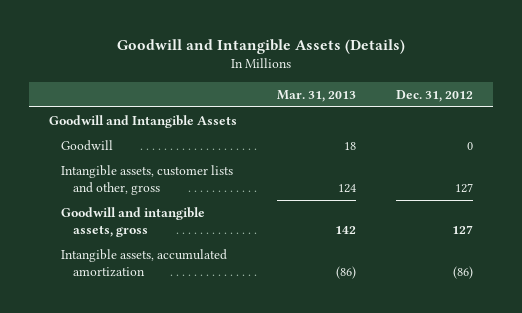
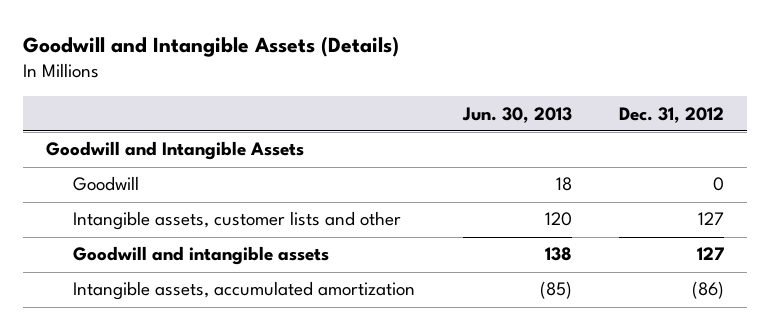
[277,89,357,102] Mar. 31, 2013 -> none
none -> [461,106,572,123] Jun. 30, 2013
[61,164,234,196] Intangible assets, customer lists and other, gross -> [73,211,402,231] Intangible assets, customer lists and other
[61,206,206,238] Goodwill and intangible assets, gross -> [73,246,330,266] Goodwill and intangible assets

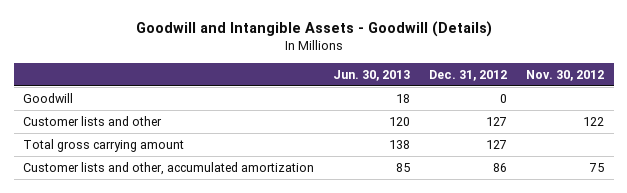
[22,35,399,57] Goodwill and Intangible Assets (Details) -> [135,21,492,38] Goodwill and Intangible Assets - Goodwill (Details)
none -> [526,69,605,81] Nov. 30, 2012
[46,141,305,161] Goodwill and Intangible Assets -> none
[73,211,402,231] Intangible assets, customer lists and other -> [23,115,163,126] Customer lists and other
[73,246,330,266] Goodwill and intangible assets -> [23,138,185,152] Total gross carrying amount
[73,281,416,301] Intangible assets, accumulated amortization -> [23,161,315,175] Customer lists and other, accumulated amortization
[539,281,572,300] (85) -> [396,162,411,172] 85
[691,281,724,300] (86) -> [493,162,508,172] 86

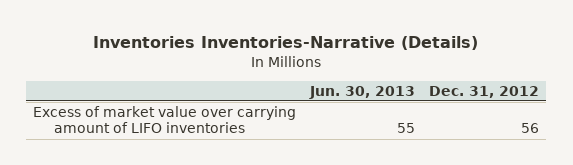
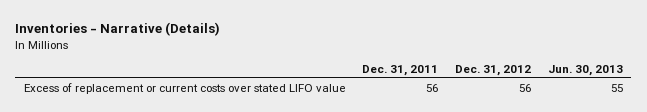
[93,35,479,50] Inventories Inventories-Narrative (Details) -> [15,22,221,37] Inventories - Narrative (Details)
none -> [362,65,439,77] Dec. 31, 2011
[33,106,297,134] Excess of market value over carrying amount of LIFO inventories -> [23,82,346,94] Excess of replacement or current costs over stated LIFO value

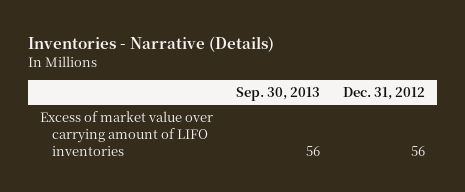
[362,65,439,77] Dec. 31, 2011 -> none
[547,65,623,77] Jun. 30, 2013 -> none
none -> [236,87,321,102] Sep. 30, 2013
[23,82,346,94] Excess of replacement or current costs over stated LIFO value -> [39,111,213,157] Excess of market value over carrying amount of LIFO inventories

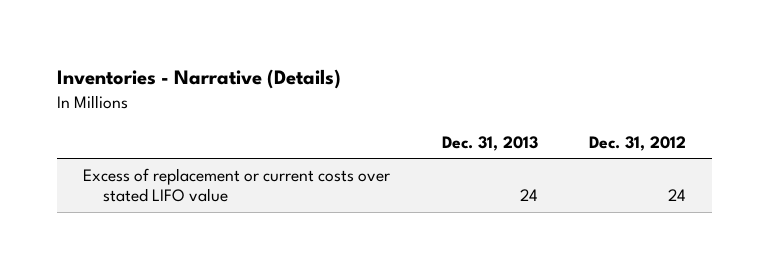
[236,87,321,102] Sep. 30, 2013 -> none
none -> [441,135,538,151] Dec. 31, 2013
[39,111,213,157] Excess of market value over carrying amount of LIFO inventories -> [82,167,390,203] Excess of replacement or current costs over stated LIFO value
[411,146,426,157] 56 -> [668,189,687,202] 24

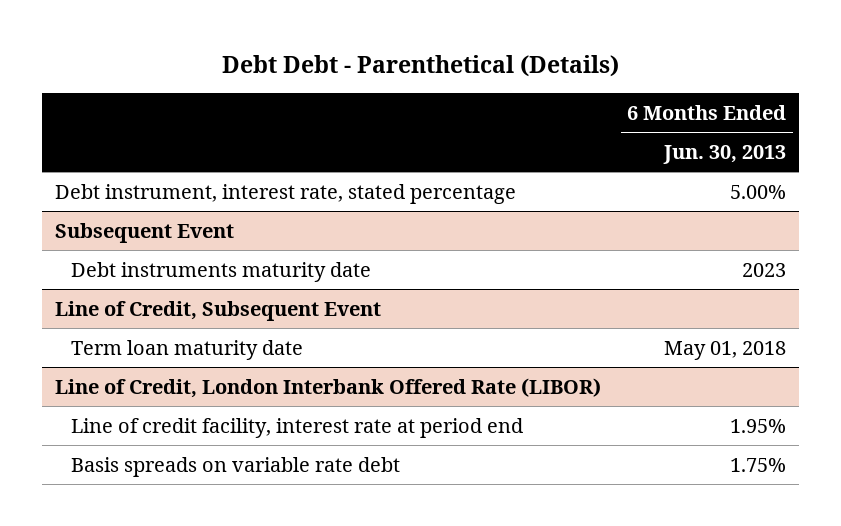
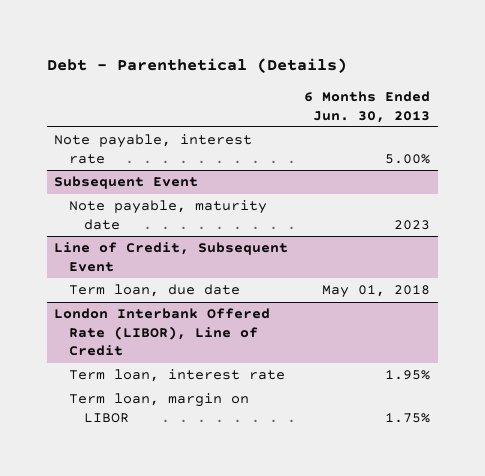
[221,54,619,77] Debt Debt - Parenthetical (Details) -> [46,57,347,73] Debt - Parenthetical (Details)
[54,183,516,204] Debt instrument, interest rate, stated percentage -> [54,134,253,164] Note payable, interest rate
[71,261,372,282] Debt instruments maturity date -> [69,200,268,230] Note payable, maturity date
[71,339,304,360] Term loan maturity date -> [69,284,241,298] Term loan, due date
[54,377,601,398] Line of Credit, London Interbank Offered Rate (LIBOR) -> [54,308,271,357] London Interbank Offered Rate (LIBOR), Line of Credit
[71,417,524,438] Line of credit facility, interest rate at period end -> [69,369,286,383] Term loan, interest rate
[71,456,401,477] Basis spreads on variable rate debt -> [69,393,250,423] Term loan, margin on LIBOR

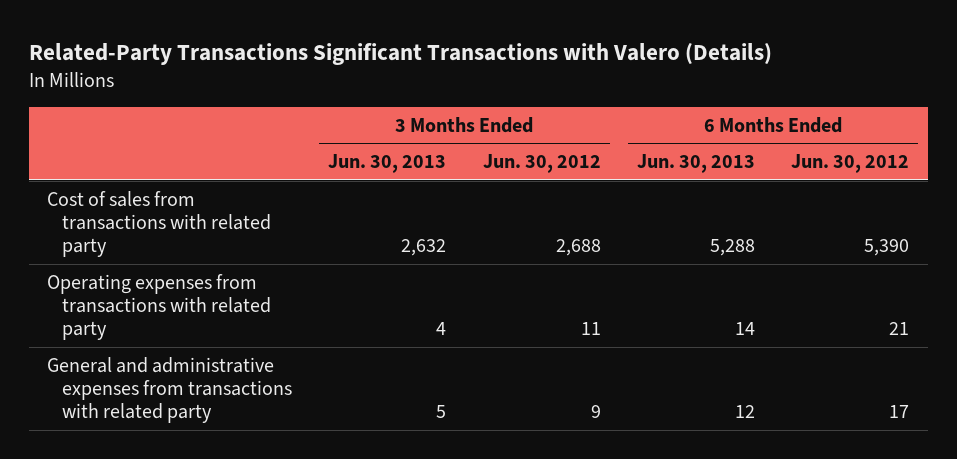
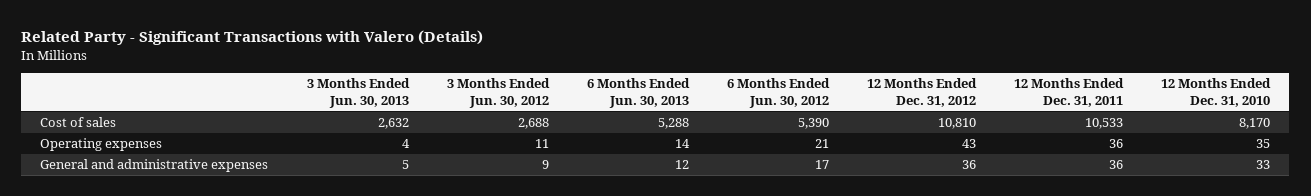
[28,42,772,65] Related-Party Transactions Significant Transactions with Valero (Details) -> [21,29,484,45] Related Party - Significant Transactions with Valero (Details)
none -> [867,78,978,108] 12 Months Ended Dec. 31, 2012
none -> [1014,78,1125,108] 12 Months Ended Dec. 31, 2011
none -> [1161,78,1272,108] 12 Months Ended Dec. 31, 2010
[47,190,271,258] Cost of sales from transactions with related party -> [40,117,117,128] Cost of sales
[47,273,271,341] Operating expenses from transactions with related party -> [40,138,163,152] Operating expenses
[47,356,292,424] General and administrative expenses from transactions with related party -> [40,159,269,173] General and administrative expenses

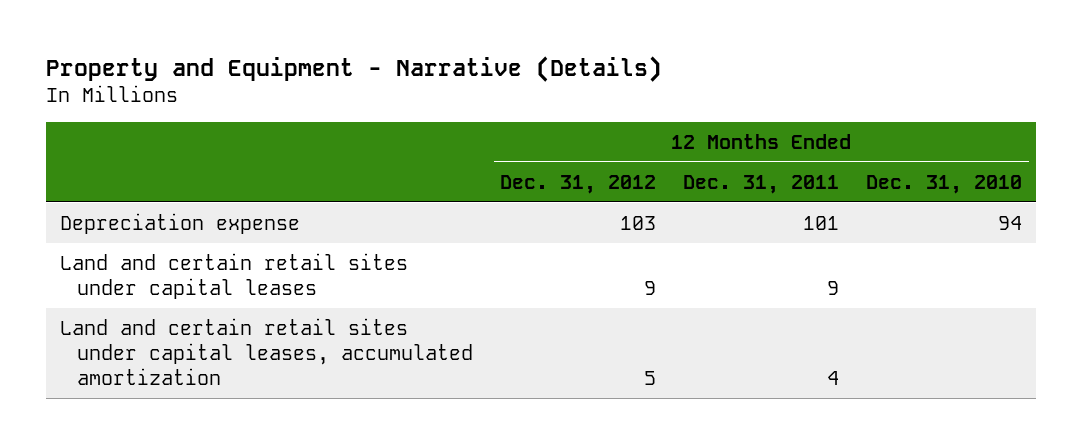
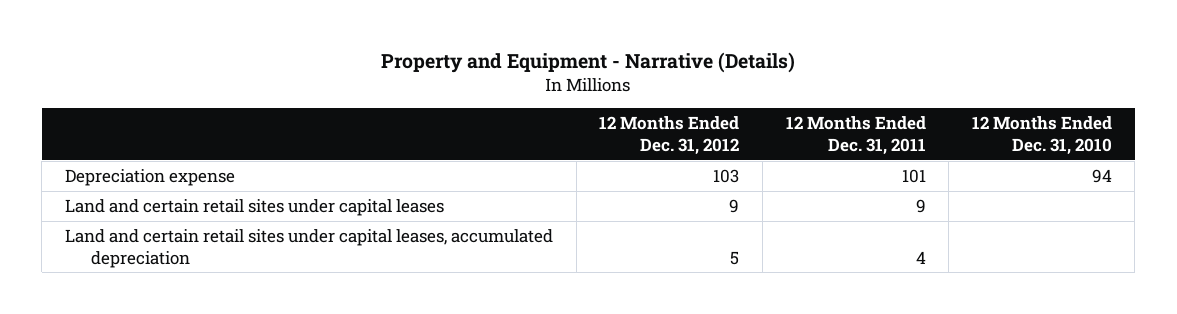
[59,317,474,385] Land and certain retail sites under capital leases, accumulated amortization -> [64,229,553,268] Land and certain retail sites under capital leases, accumulated depreciation

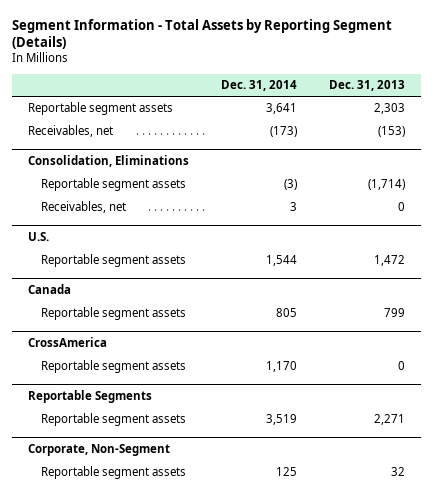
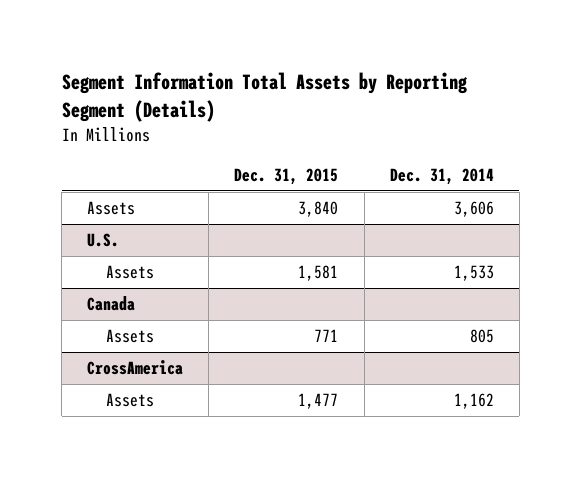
[12,18,393,50] Segment Information - Total Assets by Reporting Segment (Details) -> [61,72,468,122] Segment Information Total Assets by Reporting Segment (Details)
[329,80,406,92] Dec. 31, 2013 -> none
none -> [234,167,339,185] Dec. 31, 2015
[28,125,114,138] Receivables, net -> none
[28,155,190,168] Consolidation, Eliminations -> none
[40,178,186,192] Reportable segment assets -> none
[40,201,126,214] Receivables, net -> none
[28,102,174,116] Reportable segment assets -> [87,201,136,216] Assets
[266,103,298,115] 3,641 -> [453,201,494,218] 3,606
[40,254,186,268] Reportable segment assets -> [106,265,155,280] Assets
[266,255,298,267] 1,544 -> [453,265,494,282] 1,533
[40,307,186,321] Reportable segment assets -> [106,329,155,344] Assets
[28,390,153,404] Reportable Segments -> none
[40,413,186,427] Reportable segment assets -> none
[28,444,171,457] Corporate, Non-Segment -> none
[40,466,186,480] Reportable segment assets -> none
[40,360,186,374] Reportable segment assets -> [106,393,155,408] Assets
[266,361,298,373] 1,170 -> [453,393,494,410] 1,162

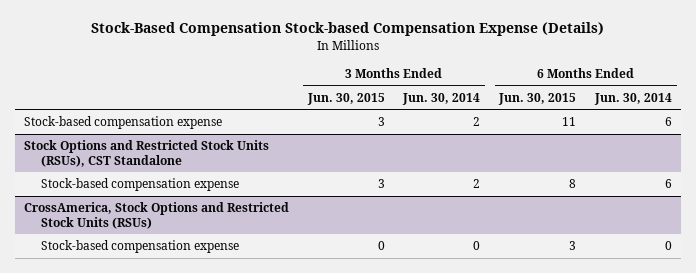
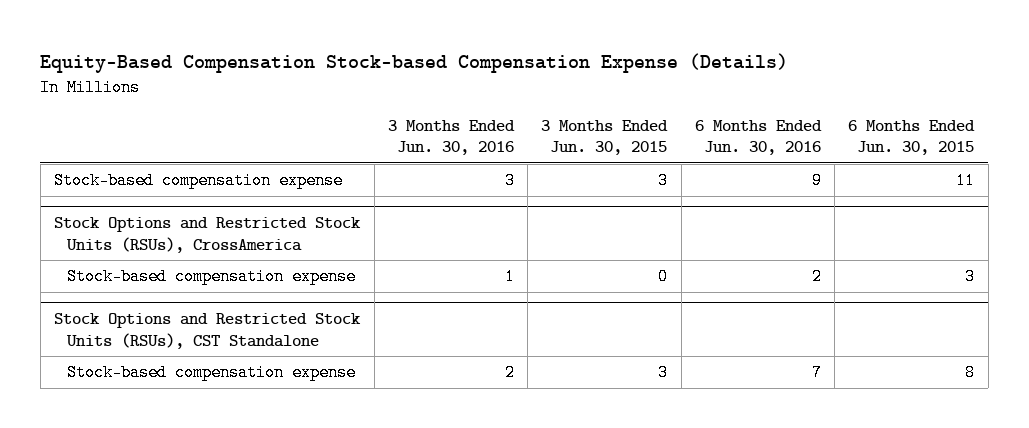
[90,22,604,37] Stock-Based Compensation Stock-based Compensation Expense (Details) -> [40,52,789,73] Equity-Based Compensation Stock-based Compensation Expense (Details)
[402,92,481,105] Jun. 30, 2014 -> none
[593,92,672,105] Jun. 30, 2014 -> none
none -> [387,119,515,156] 3 Months Ended Jun. 30, 2016
none -> [694,119,822,156] 6 Months Ended Jun. 30, 2016
none -> [54,217,362,253] Stock Options and Restricted Stock Units (RSUs), CrossAmerica
none -> [67,268,357,286] Stock-based compensation expense
[23,202,289,229] CrossAmerica, Stock Options and Restricted Stock Units (RSUs) -> none
[40,240,239,254] Stock-based compensation expense -> none

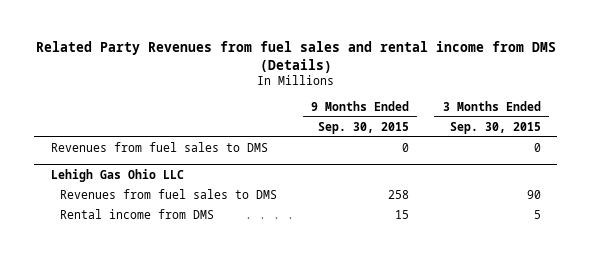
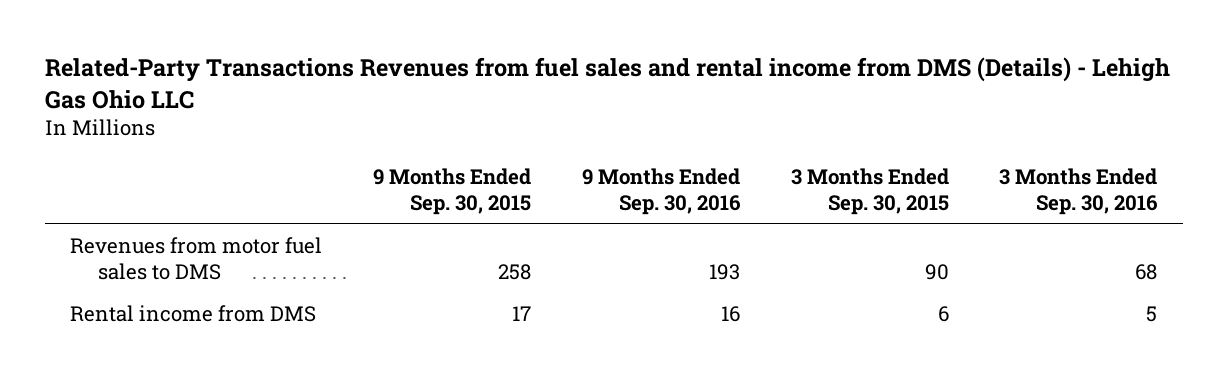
[35,41,556,73] Related Party Revenues from fuel sales and rental income from DMS (Details) -> [44,57,1170,109] Related-Party Transactions Revenues from fuel sales and rental income from DMS (Details) - Lehigh Gas Ohio LLC
none -> [581,167,741,216] 9 Months Ended Sep. 30, 2016
none -> [999,167,1159,216] 3 Months Ended Sep. 30, 2016
[51,169,185,183] Lehigh Gas Ohio LLC -> none
[60,189,278,200] Revenues from fuel sales to DMS -> none
[51,142,269,153] Revenues from fuel sales to DMS -> [70,237,323,281] Revenues from motor fuel sales to DMS
[402,143,410,153] 0 -> [497,264,531,281] 258
[533,143,541,153] 0 -> [924,264,949,281] 90
[395,210,410,220] 15 -> [511,306,531,322] 17
[533,210,541,220] 5 -> [937,306,949,323] 6

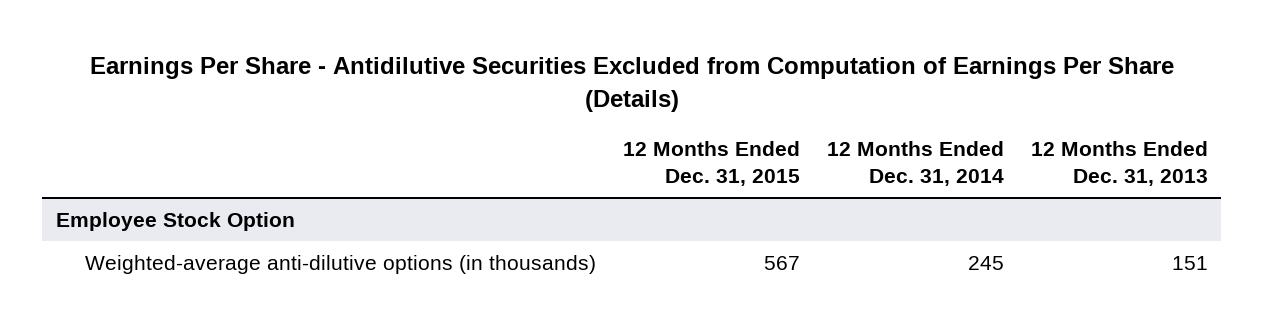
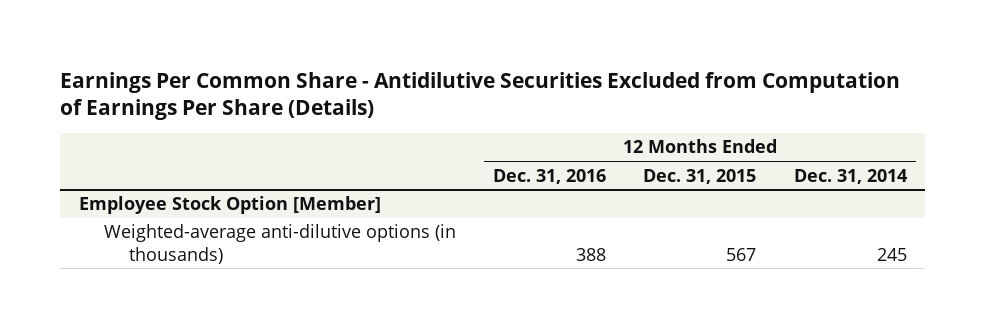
[89,57,1174,112] Earnings Per Share - Antidilutive Securities Excluded from Computation of Earnings Per Share (Details) -> [59,71,900,121] Earnings Per Common Share - Antidilutive Securities Excluded from Computation of Earnings Per Share (Details)
[1030,141,1208,187] 12 Months Ended Dec. 31, 2013 -> none
none -> [493,168,607,184] Dec. 31, 2016
[55,211,295,231] Employee Stock Option -> [78,196,381,215] Employee Stock Option [Member]

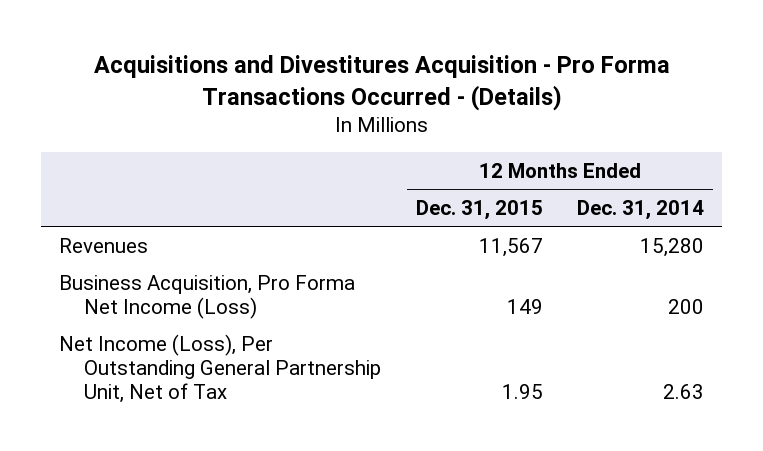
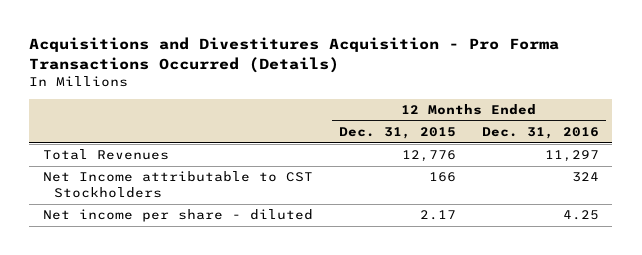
[93,54,670,111] Acquisitions and Divestitures Acquisition - Pro Forma Transactions Occurred - (Details) -> [29,37,560,73] Acquisitions and Divestitures Acquisition - Pro Forma Transactions Occurred (Details)
[577,199,705,220] Dec. 31, 2014 -> none
none -> [481,127,599,140] Dec. 31, 2016
[58,274,355,319] Business Acquisition, Pro Forma Net Income (Loss) -> none
[58,333,382,404] Net Income (Loss), Per Outstanding General Partnership Unit, Net of Tax -> none
[58,237,148,253] Revenues -> [42,149,169,161] Total Revenues
[478,237,543,257] 11,567 -> [401,150,456,163] 12,776
none -> [42,171,313,199] Net Income attributable to CST Stockholders
none -> [42,209,313,223] Net income per share - diluted

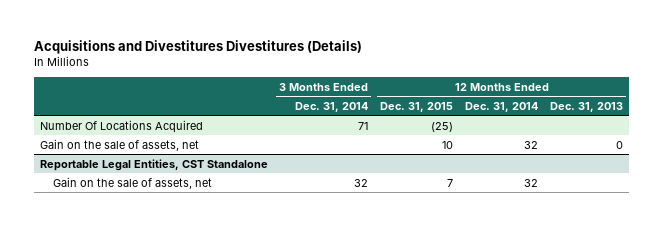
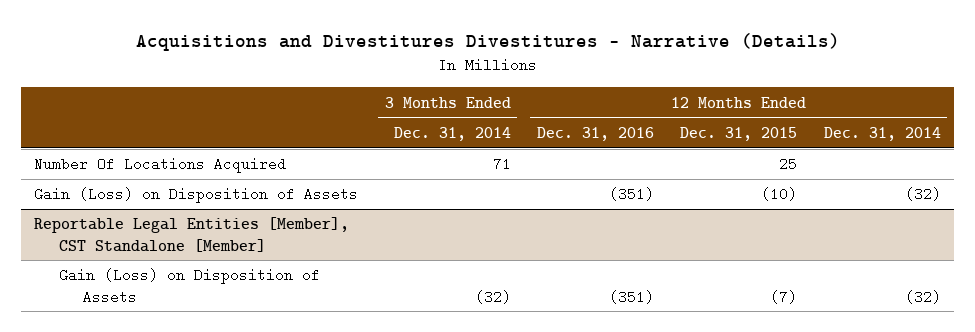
[33,39,362,54] Acquisitions and Divestitures Divestitures (Details) -> [135,33,840,52] Acquisitions and Divestitures Divestitures - Narrative (Details)
[549,101,623,112] Dec. 31, 2013 -> none
none -> [537,126,655,141] Dec. 31, 2016
[431,121,454,132] (25) -> [779,157,798,172] 25
[39,138,199,151] Gain on the sale of assets, net -> [34,187,359,204] Gain (Loss) on Disposition of Assets
[442,140,454,149] 10 -> [761,187,798,202] (10)
[524,140,539,149] 32 -> [904,187,941,202] (32)
[39,158,268,171] Reportable Legal Entities, CST Standalone -> [34,217,350,252] Reportable Legal Entities [Member], CST Standalone [Member]
[52,176,212,189] Gain on the sale of assets, net -> [58,268,320,304] Gain (Loss) on Disposition of Assets
[354,178,369,187] 32 -> [474,289,511,304] (32)
[447,178,454,187] 7 -> [770,289,798,304] (7)
[524,178,539,187] 32 -> [904,289,941,304] (32)

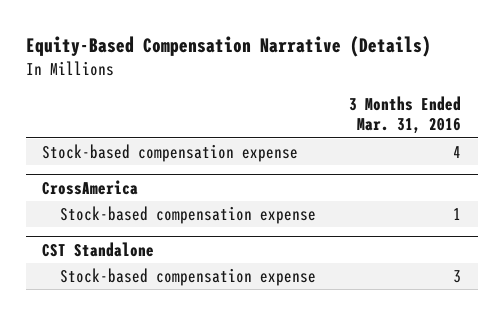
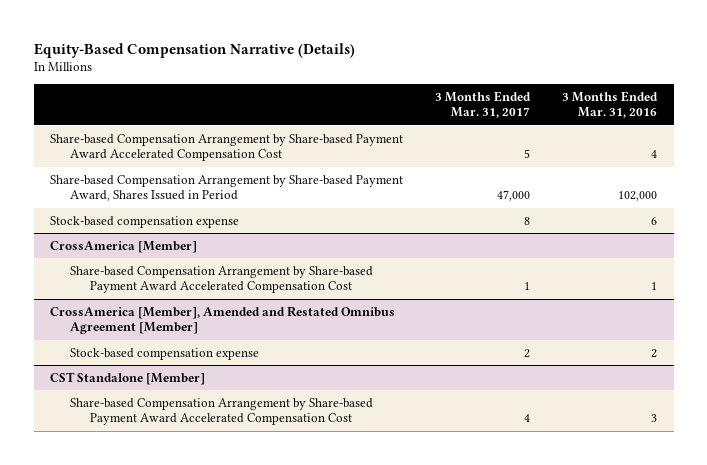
none -> [435,91,532,119] 3 Months Ended Mar. 31, 2017
[59,268,316,287] Stock-based compensation expense -> none
none -> [49,133,403,162] Share-based Compensation Arrangement by Share-based Payment Award Accelerated Compensation Cost
none -> [49,174,403,202] Share-based Compensation Arrangement by Share-based Payment Award, Shares Issued in Period
[453,146,462,159] 4 -> [651,216,658,225] 6
[42,179,139,195] CrossAmerica -> [49,240,197,253] CrossAmerica [Member]
none -> [69,265,373,294] Share-based Compensation Arrangement by Share-based Payment Award Accelerated Compensation Cost
none -> [49,305,395,335] CrossAmerica [Member], Amended and Restated Omnibus Agreement [Member]
[453,208,462,221] 1 -> [651,348,658,358] 2
[42,241,155,257] CST Standalone -> [49,371,205,385] CST Standalone [Member]
none -> [69,397,373,426] Share-based Compensation Arrangement by Share-based Payment Award Accelerated Compensation Cost

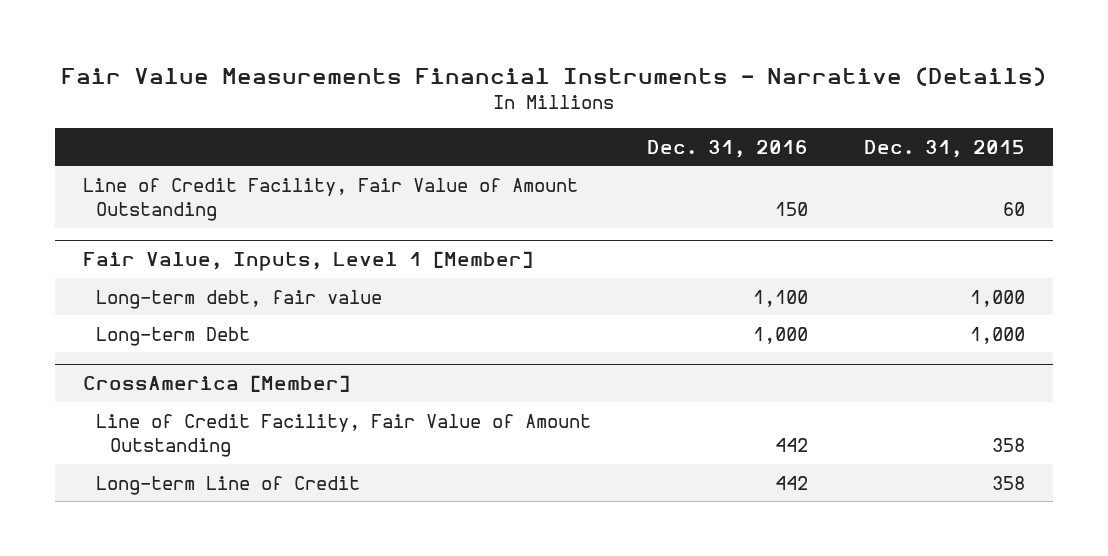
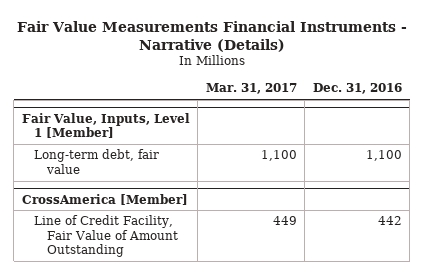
[863,139,1025,158] Dec. 31, 2015 -> none
none -> [205,83,297,95] Mar. 31, 2017
[83,177,579,221] Line of Credit Facility, Fair Value of Amount Outstanding -> none
[96,326,251,346] Long-term Debt -> none
[96,475,361,495] Long-term Line of Credit -> none

